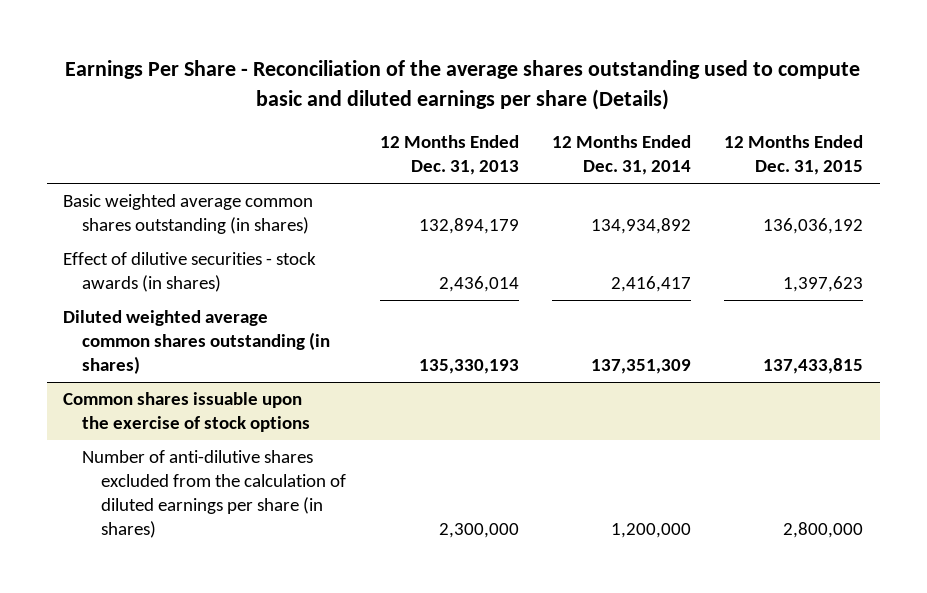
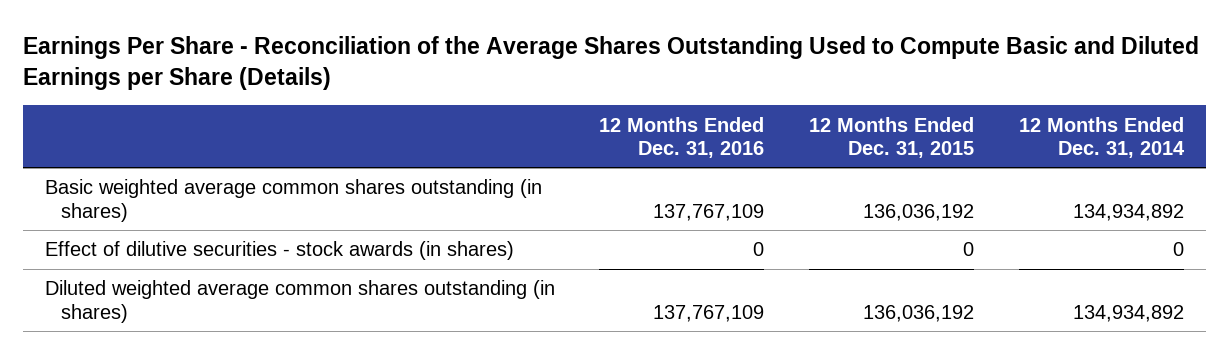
[65,60,861,110] Earnings Per Share - Reconciliation of the average shares outstanding used to compute basic and diluted earnings per share (Details) -> [22,35,1199,91] Earnings Per Share - Reconciliation of the Average Shares Outstanding Used to Compute Basic and Diluted Earnings per Share (Details)
[379,135,519,176] 12 Months Ended Dec. 31, 2013 -> none
none -> [599,116,765,158] 12 Months Ended Dec. 31, 2016
[63,392,311,433] Common shares issuable upon the exercise of stock options -> none
[82,450,347,539] Number of anti-dilutive shares excluded from the calculation of diluted earnings per share (in shares) -> none
[611,276,692,293] 2,416,417 -> [1172,242,1184,257] 0
[783,276,864,293] 1,397,623 -> [962,242,974,257] 0
[591,359,692,375] 137,351,309 -> [1072,304,1184,322] 134,934,892
[763,358,864,375] 137,433,815 -> [862,304,974,322] 136,036,192

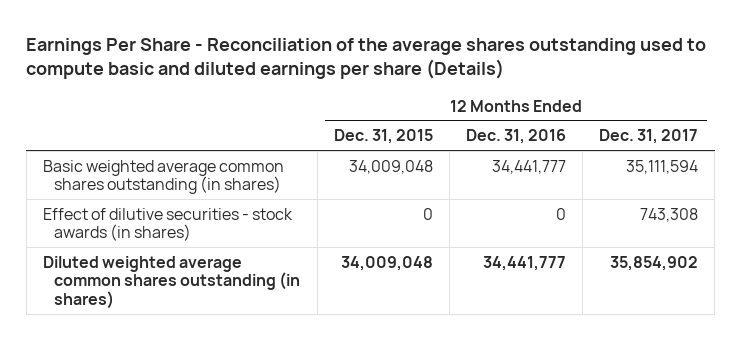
[22,35,1199,91] Earnings Per Share - Reconciliation of the Average Shares Outstanding Used to Compute Basic and Diluted Earnings per Share (Details) -> [26,37,707,80] Earnings Per Share - Reconciliation of the average shares outstanding used to compute basic and diluted earnings per share (Details)
[1018,116,1185,158] 12 Months Ended Dec. 31, 2014 -> none
none -> [599,129,699,145] Dec. 31, 2017
[653,203,765,221] 137,767,109 -> [492,159,567,174] 34,441,777
[862,203,974,221] 136,036,192 -> [348,159,433,174] 34,009,048
[653,304,765,322] 137,767,109 -> [483,255,567,271] 34,441,777
[862,304,974,322] 136,036,192 -> [340,255,433,271] 34,009,048

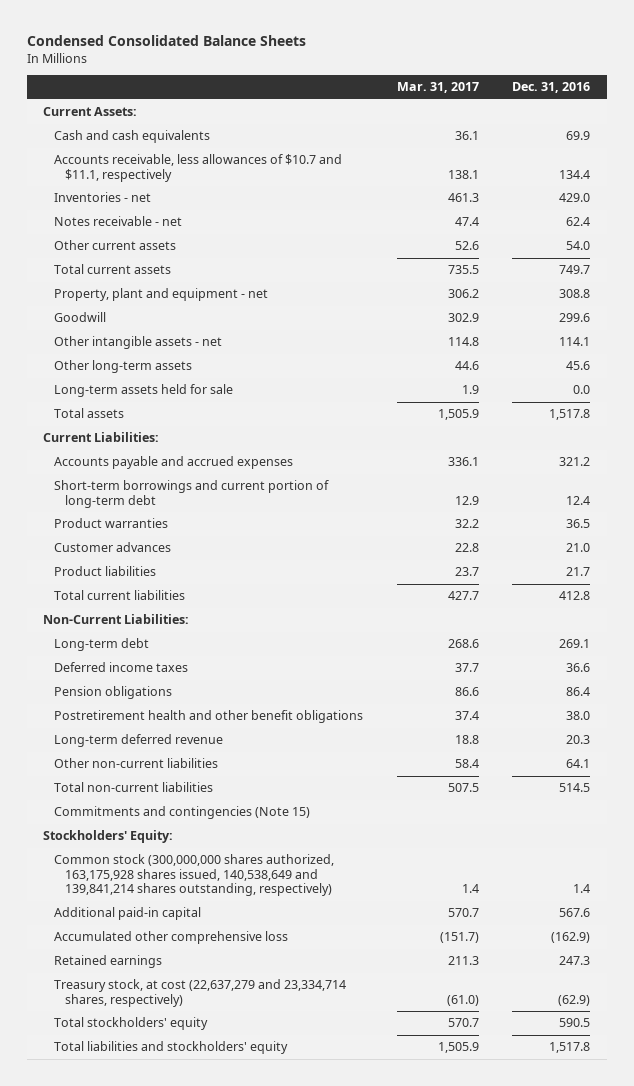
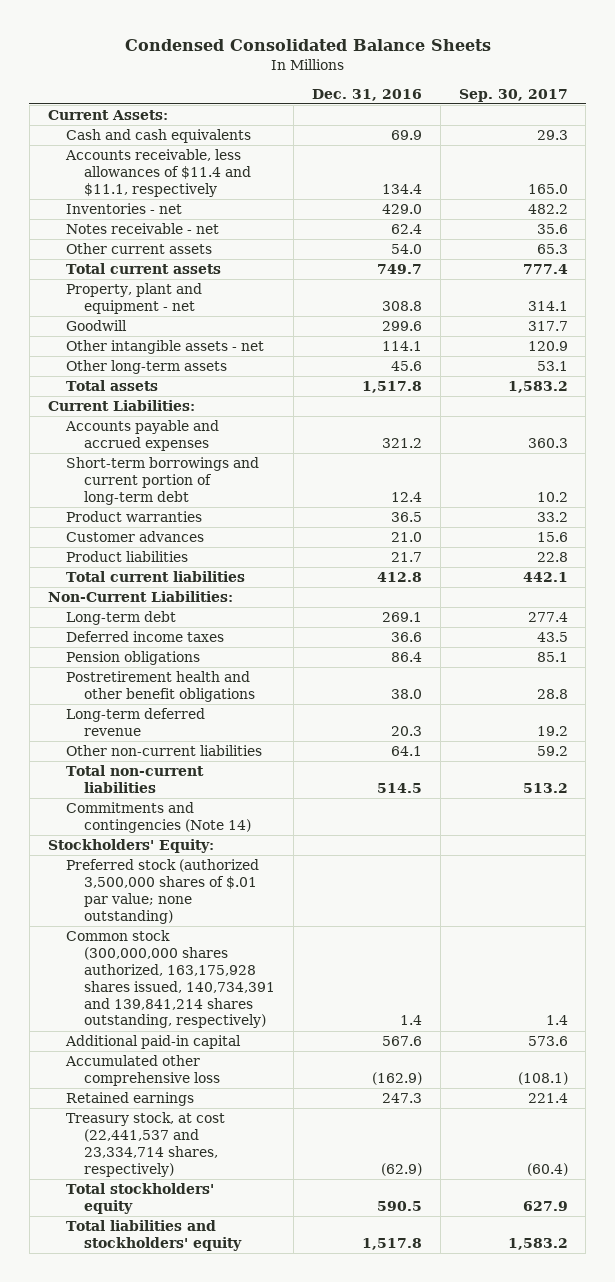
[396,82,479,94] Mar. 31, 2017 -> none
none -> [458,88,568,102] Sep. 30, 2017
[54,154,343,182] Accounts receivable, less allowances of $10.7 and $11.1, respectively -> [64,149,252,197] Accounts receivable, less allowances of $11.4 and $11.1, respectively
[54,384,234,398] Long-term assets held for sale -> none
[54,806,311,820] Commitments and contingencies (Note 15) -> [65,802,252,834] Commitments and contingencies (Note 14)
none -> [65,859,259,924] Preferred stock (authorized 3,500,000 shares of $.01 par value; none outstanding)
[54,854,335,897] Common stock (300,000,000 shares authorized, 163,175,928 shares issued, 140,538,649 and 139,841,214 shares outstanding, respectively) -> [65,930,276,1029] Common stock (300,000,000 shares authorized, 163,175,928 shares issued, 140,734,391 and 139,841,214 shares outstanding, respectively)
[54,979,347,1007] Treasury stock, at cost (22,637,279 and 23,334,714 shares, respectively) -> [65,1112,225,1177] Treasury stock, at cost (22,441,537 and 23,334,714 shares, respectively)

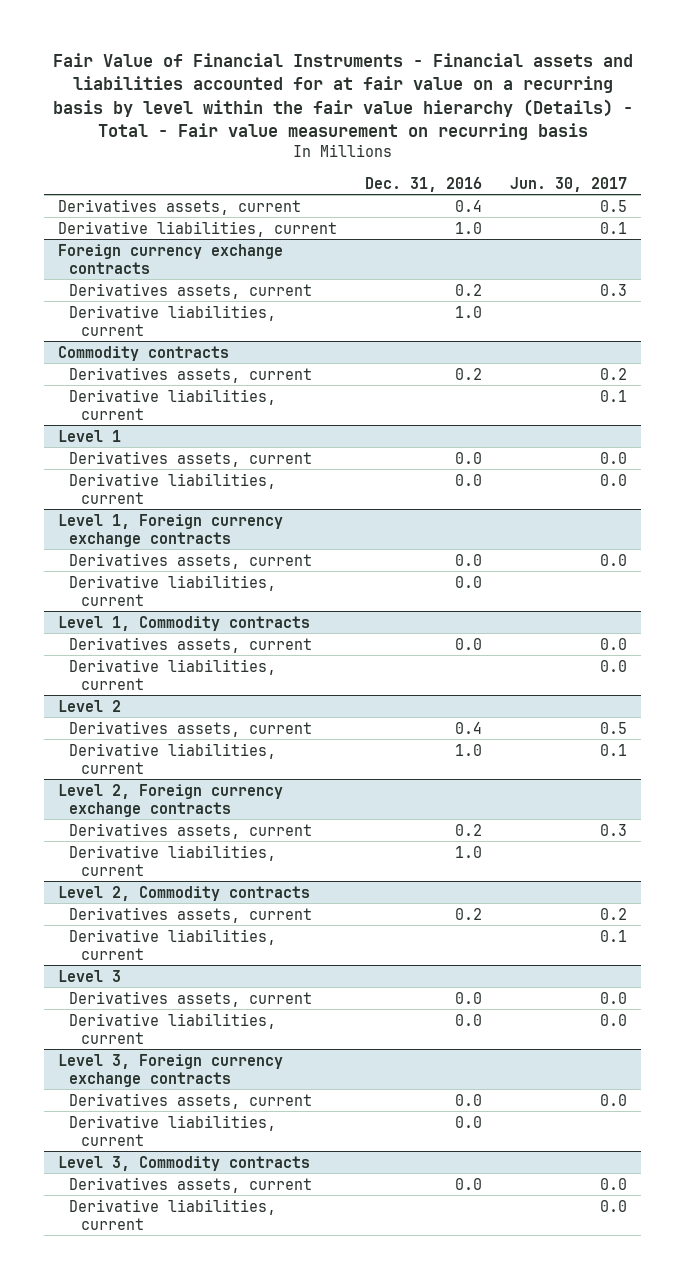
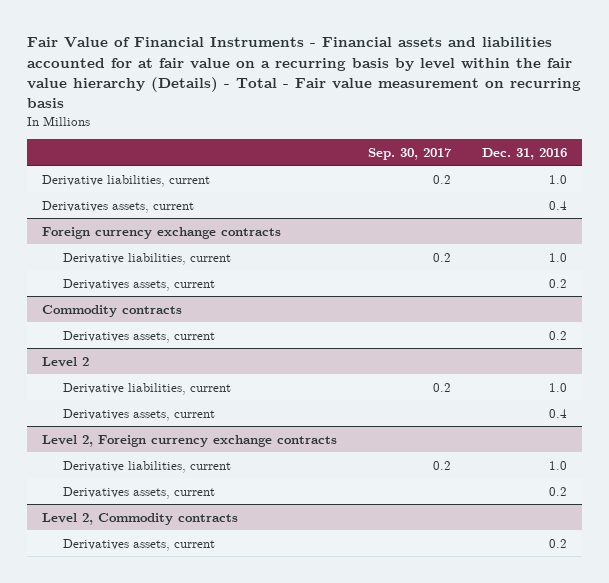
[510,176,628,192] Jun. 30, 2017 -> none
none -> [368,147,453,160] Sep. 30, 2017
[57,198,301,215] Derivatives assets, current -> [42,200,195,213] Derivatives assets, current
[69,282,313,299] Derivatives assets, current -> [63,278,216,291] Derivatives assets, current
[69,388,277,420] Derivative liabilities, current -> none
[57,429,121,442] Level 1 -> none
[69,450,313,467] Derivatives assets, current -> none
[69,472,277,504] Derivative liabilities, current -> none
[57,513,283,547] Level 1, Foreign currency exchange contracts -> none
[69,552,313,569] Derivatives assets, current -> none
[69,574,277,606] Derivative liabilities, current -> none
[57,615,310,631] Level 1, Commodity contracts -> none
[69,636,313,653] Derivatives assets, current -> none
[69,658,277,690] Derivative liabilities, current -> none
[69,720,313,737] Derivatives assets, current -> [63,408,216,421] Derivatives assets, current
[69,822,313,839] Derivatives assets, current -> [63,486,216,499] Derivatives assets, current
[69,928,277,960] Derivative liabilities, current -> none
[57,969,121,982] Level 3 -> none
[69,990,313,1007] Derivatives assets, current -> none
[69,1012,277,1044] Derivative liabilities, current -> none
[57,1053,283,1087] Level 3, Foreign currency exchange contracts -> none
[69,1092,313,1109] Derivatives assets, current -> none
[69,1114,277,1146] Derivative liabilities, current -> none
[57,1155,310,1171] Level 3, Commodity contracts -> none
[69,1176,313,1193] Derivatives assets, current -> none
[69,1198,277,1230] Derivative liabilities, current -> none

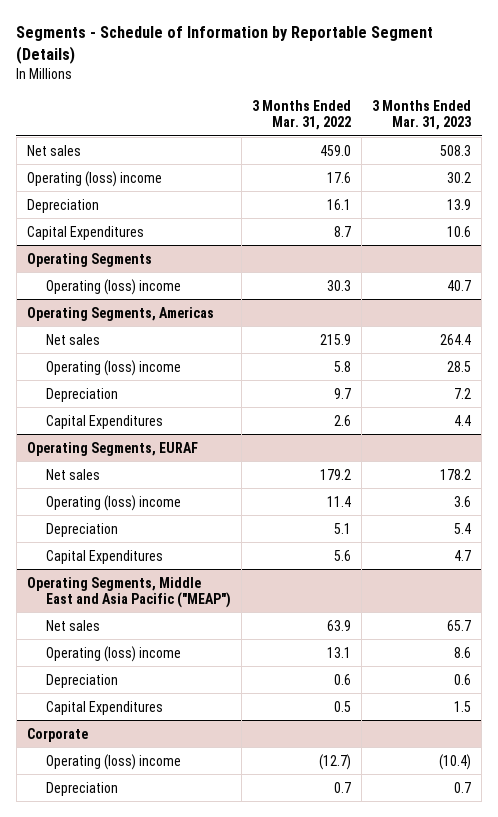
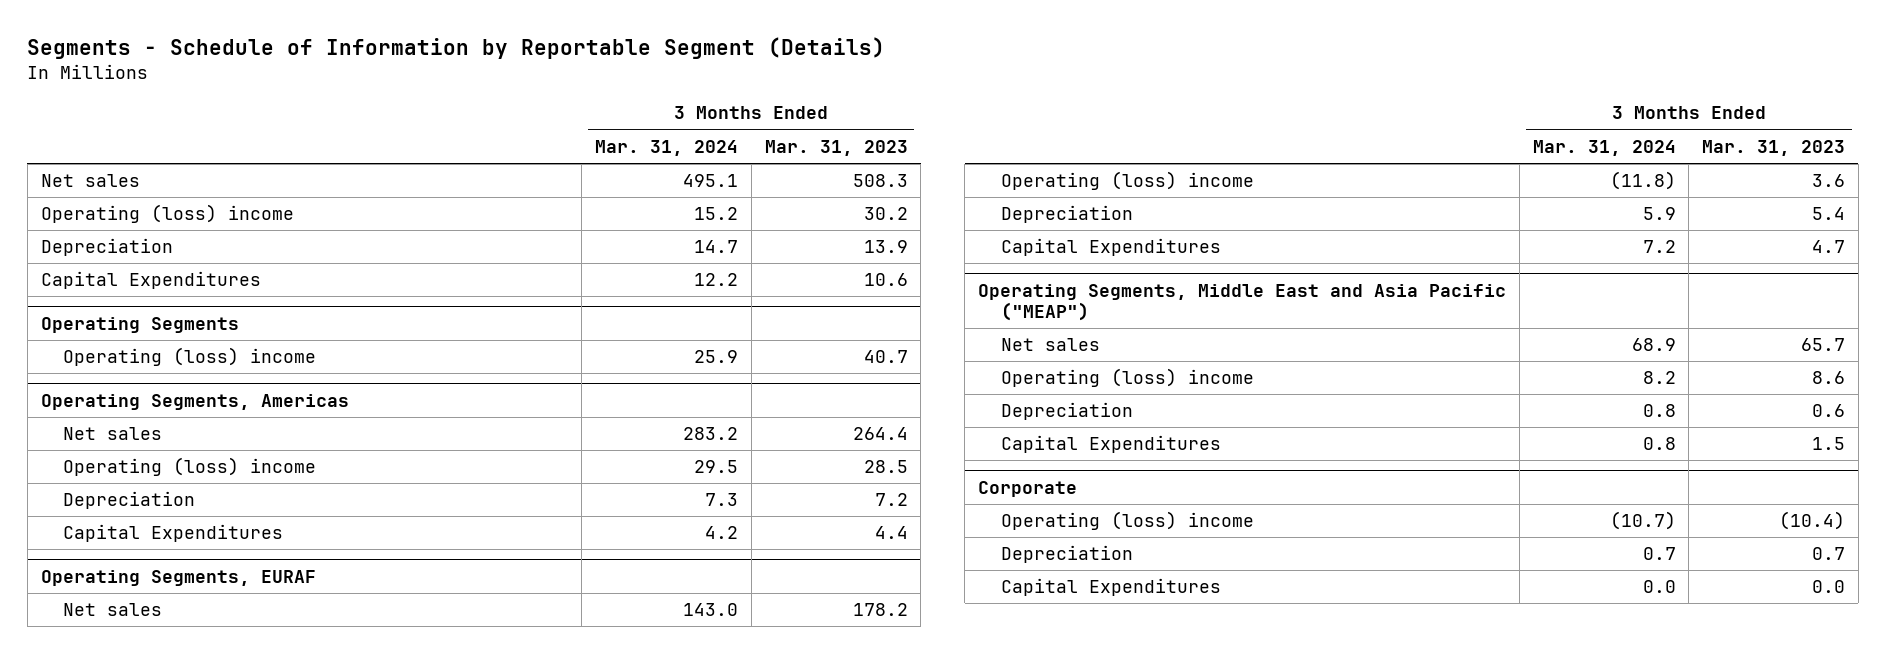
[252,100,352,131] 3 Months Ended Mar. 31, 2022 -> none
none -> [595,139,739,156] Mar. 31, 2024
none -> [1000,578,1221,597] Capital Expenditures

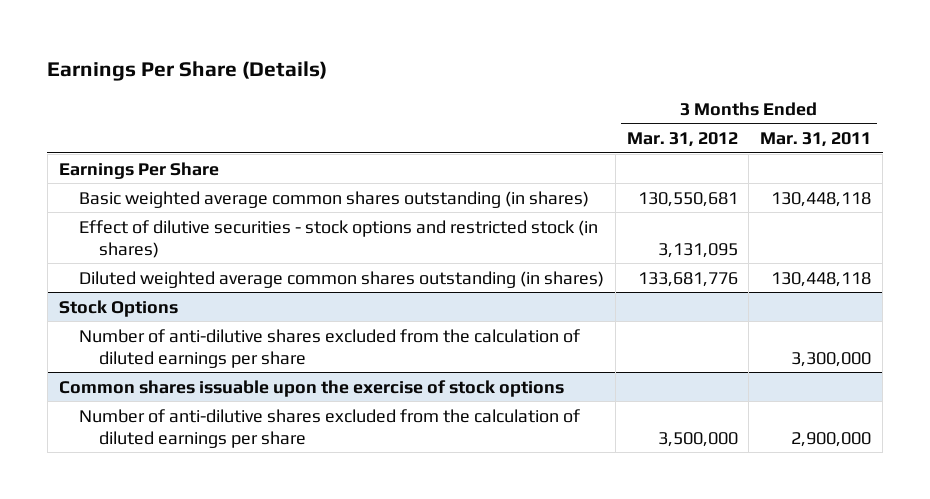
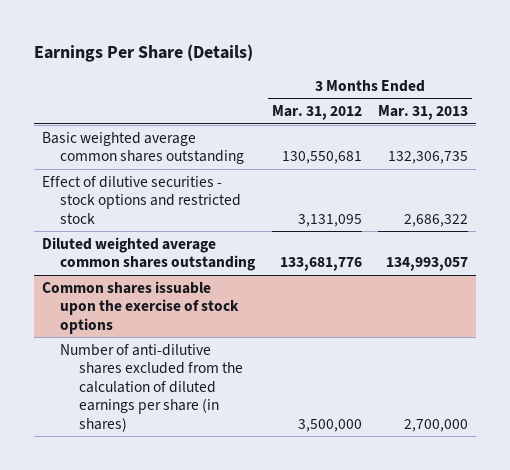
[760,131,872,147] Mar. 31, 2011 -> none
none -> [377,105,468,121] Mar. 31, 2013
[58,161,219,179] Earnings Per Share -> none
[58,299,178,317] Stock Options -> none
[78,328,580,368] Number of anti-dilutive shares excluded from the calculation of diluted earnings per share -> none
[78,190,589,208] Basic weighted average common shares outstanding (in shares) -> [41,131,245,165] Basic weighted average common shares outstanding
[78,219,598,258] Effect of dilutive securities - stock options and restricted stock (in shares) -> [41,175,242,224] Effect of dilutive securities - stock options and restricted stock
[78,270,604,288] Diluted weighted average common shares outstanding (in shares) -> [41,236,257,272] Diluted weighted average common shares outstanding
[78,408,580,448] Number of anti-dilutive shares excluded from the calculation of diluted earnings per share -> [60,343,243,432] Number of anti-dilutive shares excluded from the calculation of diluted earnings per share (in shares)

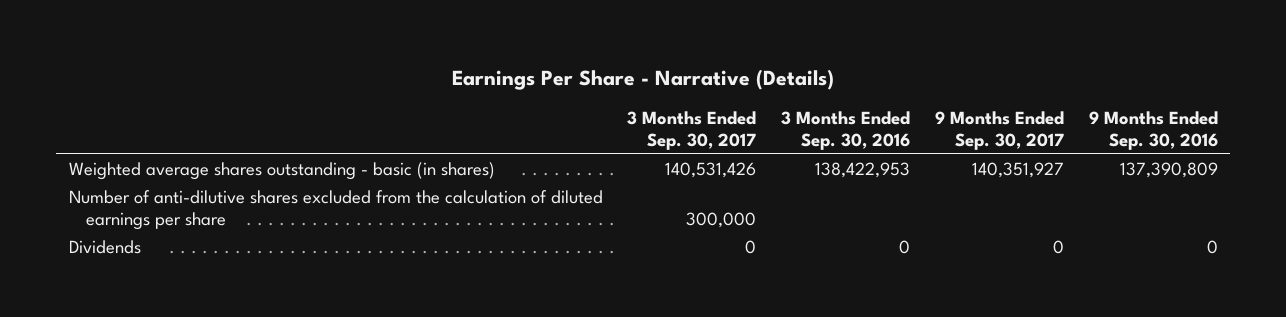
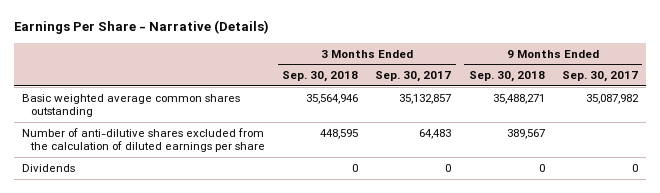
[781,111,911,150] 3 Months Ended Sep. 30, 2016 -> none
[1088,111,1218,150] 9 Months Ended Sep. 30, 2016 -> none
none -> [282,71,359,83] Sep. 30, 2018
none -> [468,71,545,83] Sep. 30, 2018
[68,162,495,181] Weighted average shares outstanding - basic (in shares) -> [22,93,241,118] Basic weighted average common shares outstanding
[665,162,757,179] 140,531,426 -> [399,93,452,104] 35,132,857
[971,162,1064,179] 140,351,927 -> [585,93,639,104] 35,087,982
[686,211,757,228] 300,000 -> [419,128,452,139] 64,483

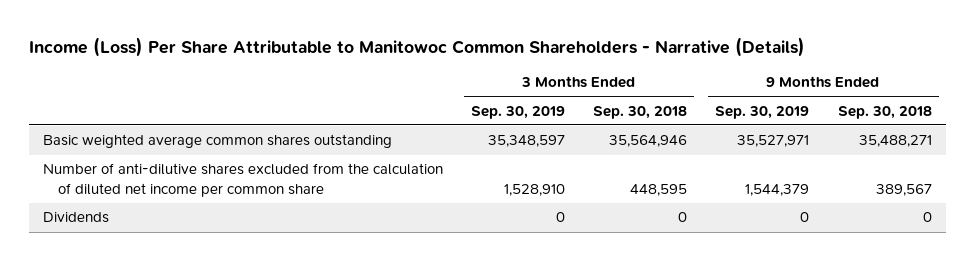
[13,20,269,35] Earnings Per Share - Narrative (Details) -> [29,36,806,57] Income (Loss) Per Share Attributable to Manitowoc Common Shareholders - Narrative (Details)
[375,71,452,83] Sep. 30, 2017 -> none
[561,71,638,83] Sep. 30, 2017 -> none
none -> [471,105,566,119] Sep. 30, 2019
none -> [715,105,810,119] Sep. 30, 2019
[22,127,265,153] Number of anti-dilutive shares excluded from the calculation of diluted earnings per share -> [43,163,444,197] Number of anti-dilutive shares excluded from the calculation of diluted net income per common share

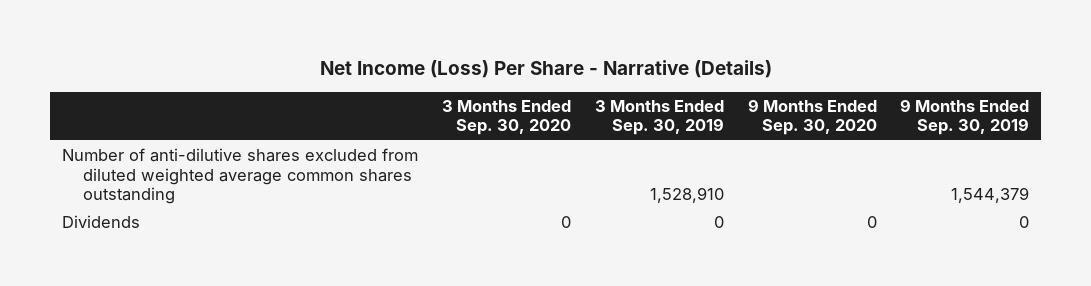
[29,36,806,57] Income (Loss) Per Share Attributable to Manitowoc Common Shareholders - Narrative (Details) -> [319,60,772,79] Net Income (Loss) Per Share - Narrative (Details)
[593,105,688,119] Sep. 30, 2018 -> none
[837,105,932,119] Sep. 30, 2018 -> none
none -> [441,99,571,136] 3 Months Ended Sep. 30, 2020
none -> [747,98,877,136] 9 Months Ended Sep. 30, 2020
[43,134,393,149] Basic weighted average common shares outstanding -> none
[43,163,444,197] Number of anti-dilutive shares excluded from the calculation of diluted net income per common share -> [61,148,418,205] Number of anti-dilutive shares excluded from diluted weighted average common shares outstanding

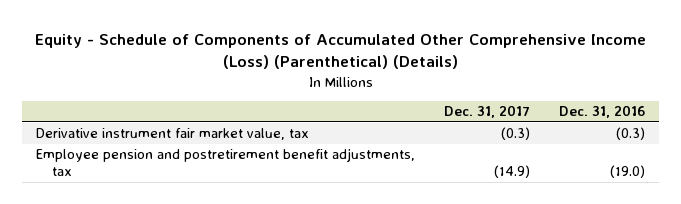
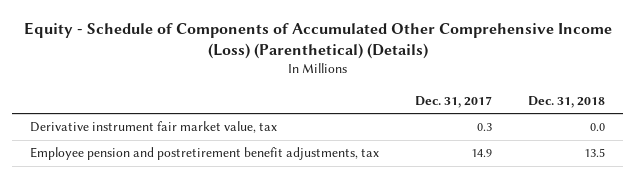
[558,105,645,119] Dec. 31, 2016 -> none
none -> [528,95,606,108] Dec. 31, 2018
[501,127,531,141] (0.3) -> [477,123,493,132] 0.3
[494,165,531,179] (14.9) -> [471,149,493,158] 14.9

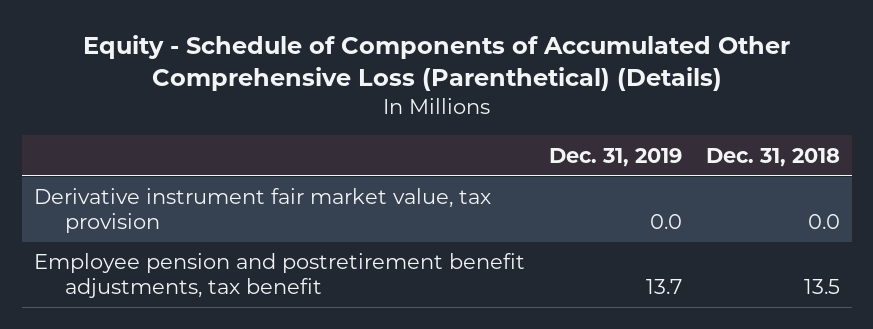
[23,21,612,59] Equity - Schedule of Components of Accumulated Other Comprehensive Income (Loss) (Parenthetical) (Details) -> [82,34,790,92] Equity - Schedule of Components of Accumulated Other Comprehensive Loss (Parenthetical) (Details)
[415,95,493,108] Dec. 31, 2017 -> none
none -> [548,147,682,167] Dec. 31, 2019
[30,121,278,134] Derivative instrument fair market value, tax -> [33,188,491,233] Derivative instrument fair market value, tax provision
[30,147,380,161] Employee pension and postretirement benefit adjustments, tax -> [33,253,525,298] Employee pension and postretirement benefit adjustments, tax benefit

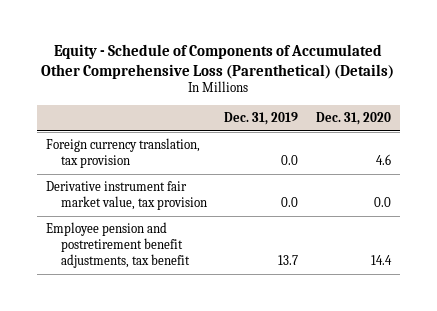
[705,147,840,167] Dec. 31, 2018 -> none
none -> [316,112,392,126] Dec. 31, 2020
none -> [45,138,200,169] Foreign currency translation, tax provision

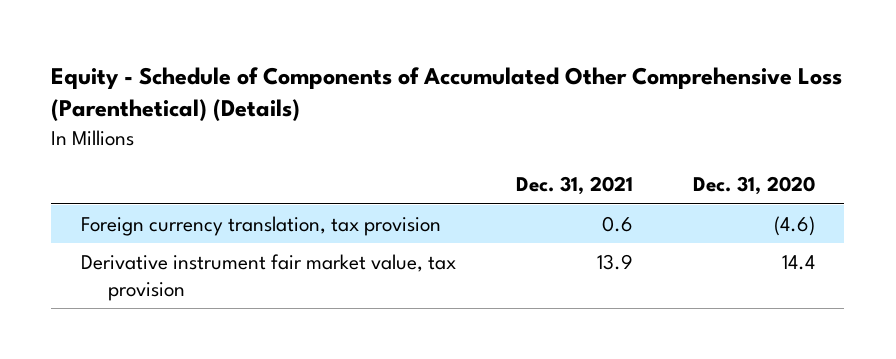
[224,112,299,126] Dec. 31, 2019 -> none
none -> [515,176,633,196] Dec. 31, 2021
[45,222,190,269] Employee pension and postretirement benefit adjustments, tax benefit -> none
[376,154,392,166] 4.6 -> [773,215,815,236] (4.6)
[374,197,392,208] 0.0 -> [781,254,815,270] 14.4

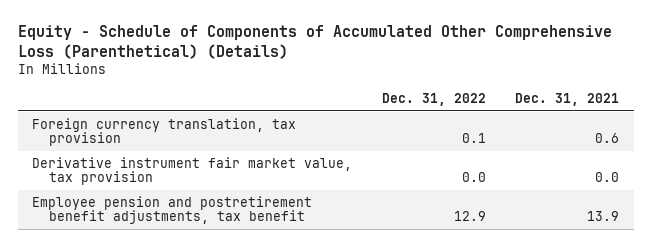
[692,176,815,196] Dec. 31, 2020 -> none
none -> [381,93,486,107] Dec. 31, 2022
[596,253,633,270] 13.9 -> [595,172,620,183] 0.0
none -> [32,195,313,225] Employee pension and postretirement benefit adjustments, tax benefit

